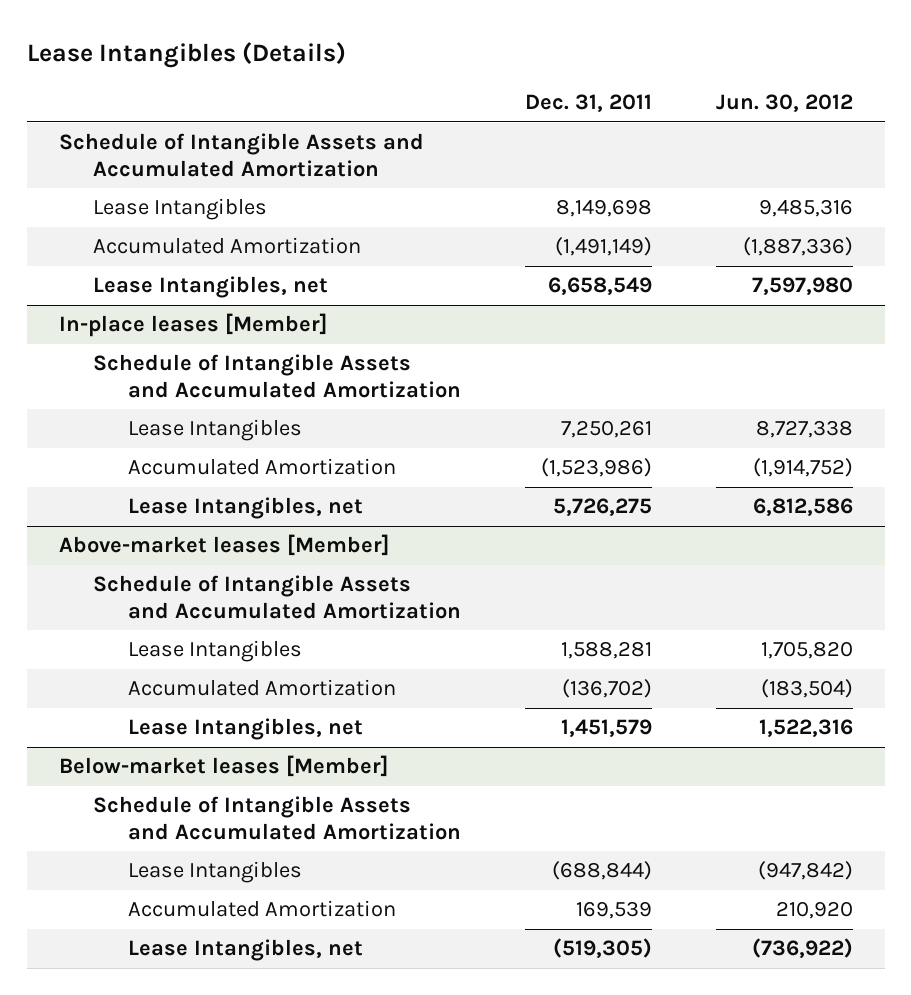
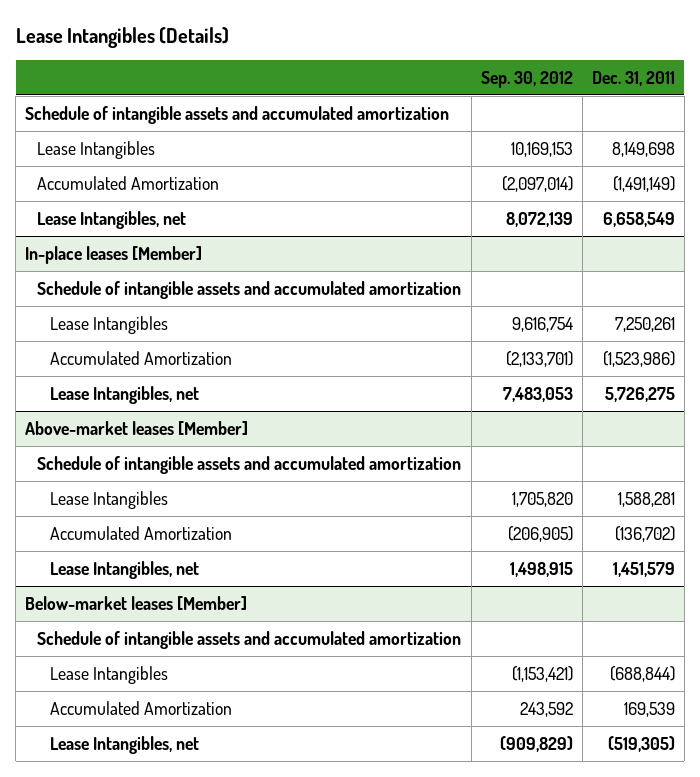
[715,93,853,112] Jun. 30, 2012 -> none
none -> [480,70,573,88] Sep. 30, 2012
[58,133,424,177] Schedule of Intangible Assets and Accumulated Amortization -> [25,105,450,124] Schedule of intangible assets and accumulated amortization
[93,354,462,398] Schedule of Intangible Assets and Accumulated Amortization -> [37,280,462,299] Schedule of intangible assets and accumulated amortization
[93,575,462,619] Schedule of Intangible Assets and Accumulated Amortization -> [37,455,462,474] Schedule of intangible assets and accumulated amortization
[93,796,462,840] Schedule of Intangible Assets and Accumulated Amortization -> [37,630,462,649] Schedule of intangible assets and accumulated amortization

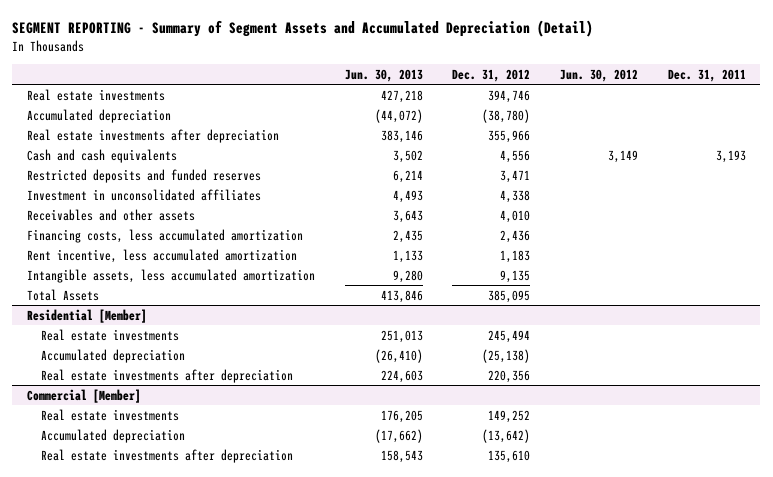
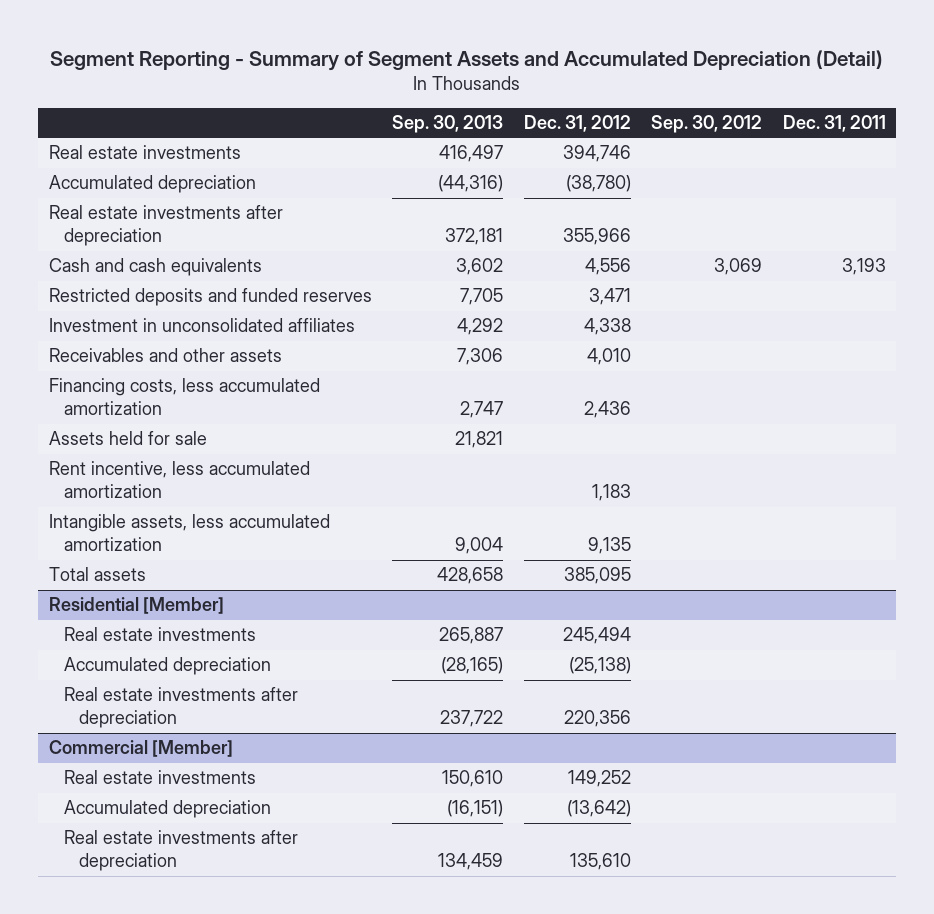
[12,19,594,37] SEGMENT REPORTING - Summary of Segment Assets and Accumulated Depreciation (Detail) -> [50,49,884,71] Segment Reporting - Summary of Segment Assets and Accumulated Depreciation (Detail)
[344,68,423,82] Jun. 30, 2013 -> none
[560,68,639,82] Jun. 30, 2012 -> none
none -> [392,115,504,134] Sep. 30, 2013
none -> [651,115,763,134] Sep. 30, 2012
none -> [48,431,207,446] Assets held for sale
[27,288,100,301] Total Assets -> [48,567,146,582] Total assets

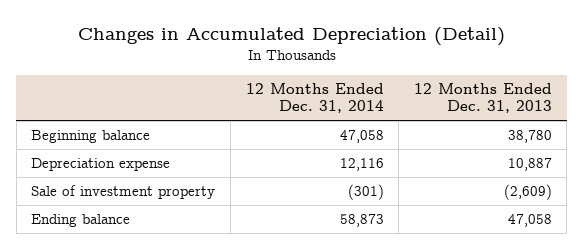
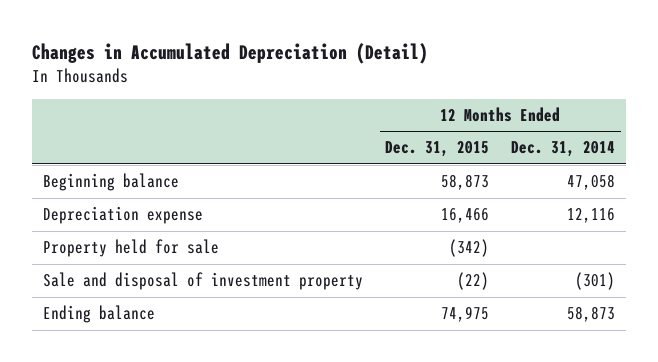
[413,83,552,114] 12 Months Ended Dec. 31, 2013 -> none
none -> [385,141,490,158] Dec. 31, 2015
none -> [43,239,220,258] Property held for sale
[31,185,216,200] Sale of investment property -> [43,272,364,291] Sale and disposal of investment property

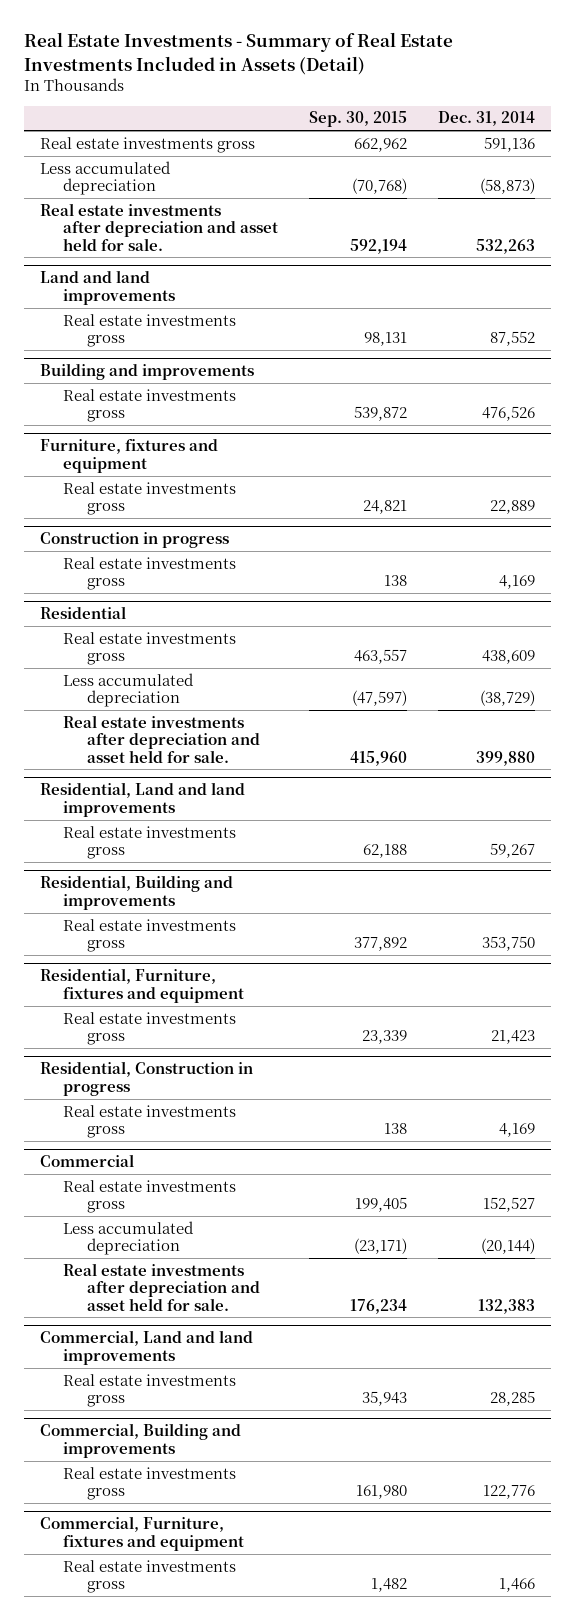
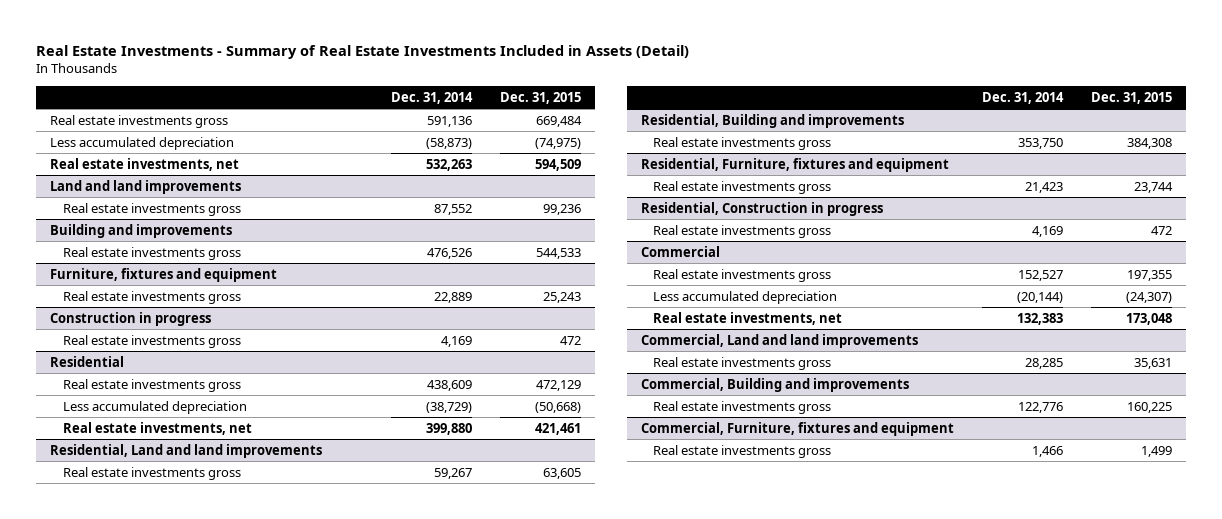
[309,111,408,128] Sep. 30, 2015 -> none
none -> [500,91,582,104] Dec. 31, 2015
[39,202,279,251] Real estate investments after depreciation and asset held for sale. -> [50,157,240,171] Real estate investments, net
[63,714,260,763] Real estate investments after depreciation and asset held for sale. -> [62,421,252,435] Real estate investments, net
[63,1262,260,1311] Real estate investments after depreciation and asset held for sale. -> [653,311,843,325] Real estate investments, net

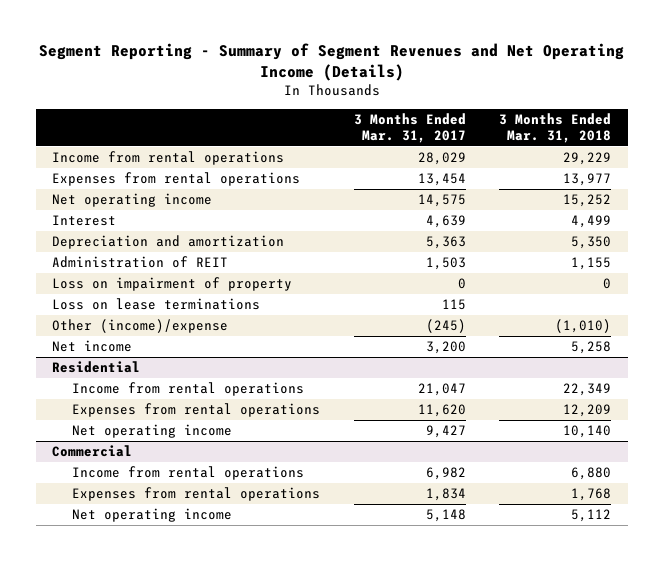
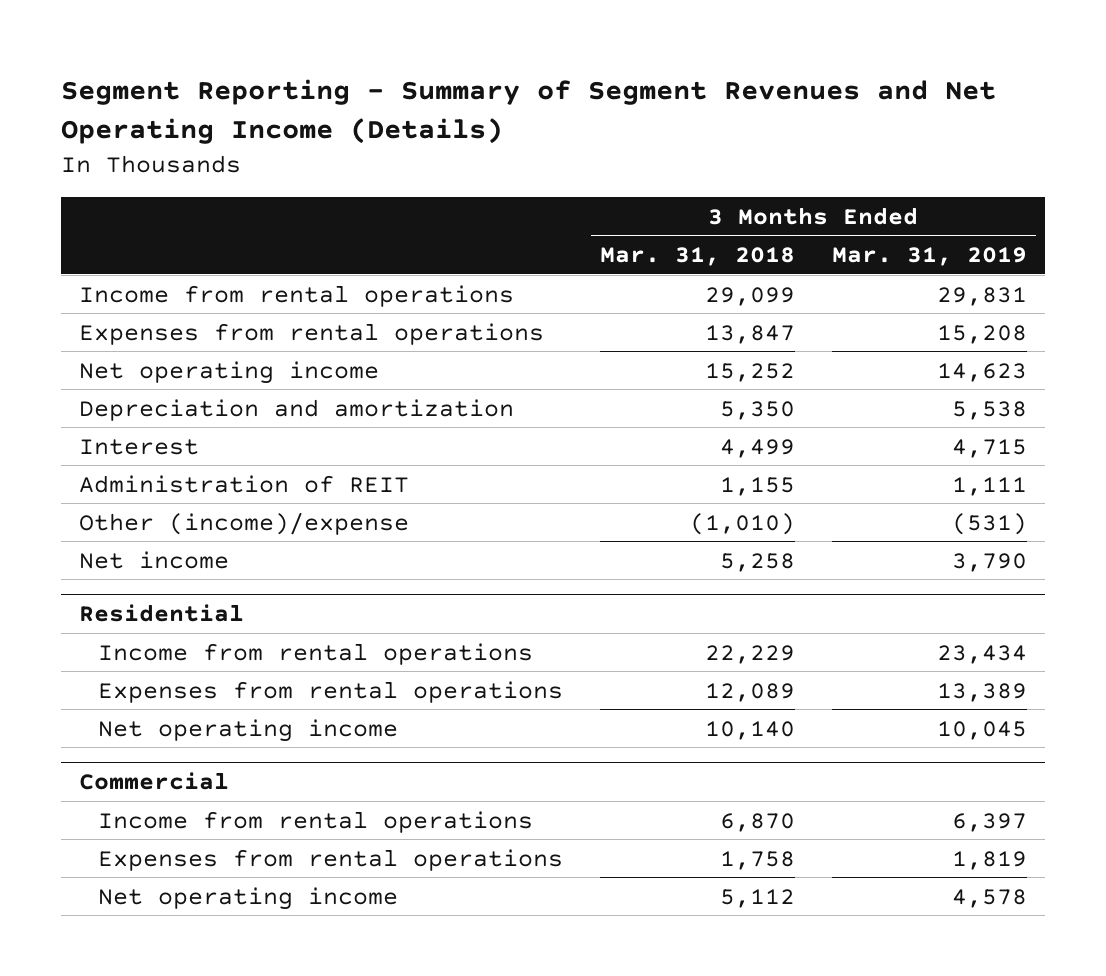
[353,112,466,143] 3 Months Ended Mar. 31, 2017 -> none
none -> [831,246,1027,266] Mar. 31, 2019
[563,152,612,166] 29,229 -> [704,286,795,306] 29,099
[563,173,612,187] 13,977 -> [704,324,795,344] 13,847
[52,215,117,227] Interest -> [79,438,200,455] Interest
[52,277,293,292] Loss on impairment of property -> none
[52,298,261,311] Loss on lease terminations -> none
[563,383,612,397] 22,349 -> [704,644,795,664] 22,229
[563,404,612,418] 12,209 -> [704,682,795,702] 12,089
[571,467,612,481] 6,880 -> [719,812,795,832] 6,870
[571,488,612,502] 1,768 -> [719,850,795,870] 1,758

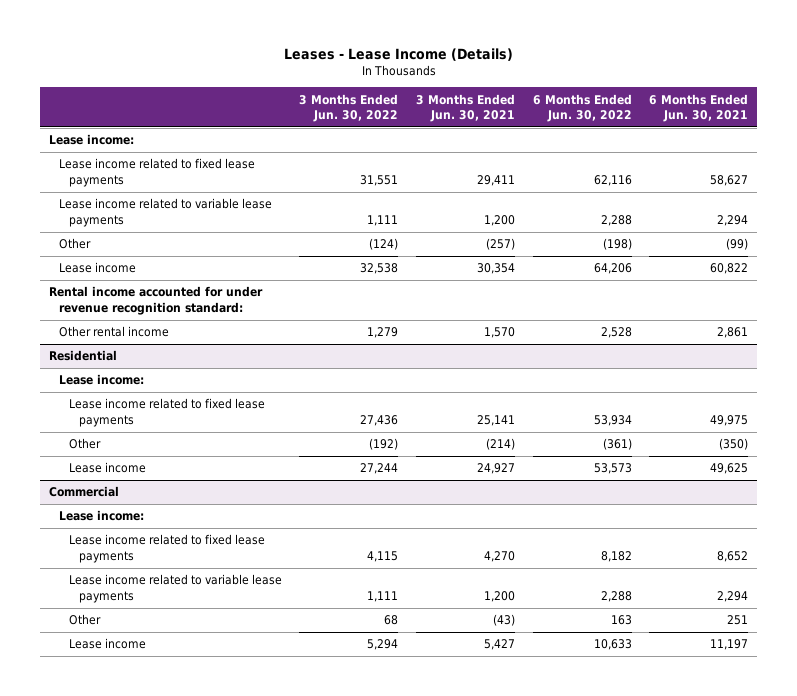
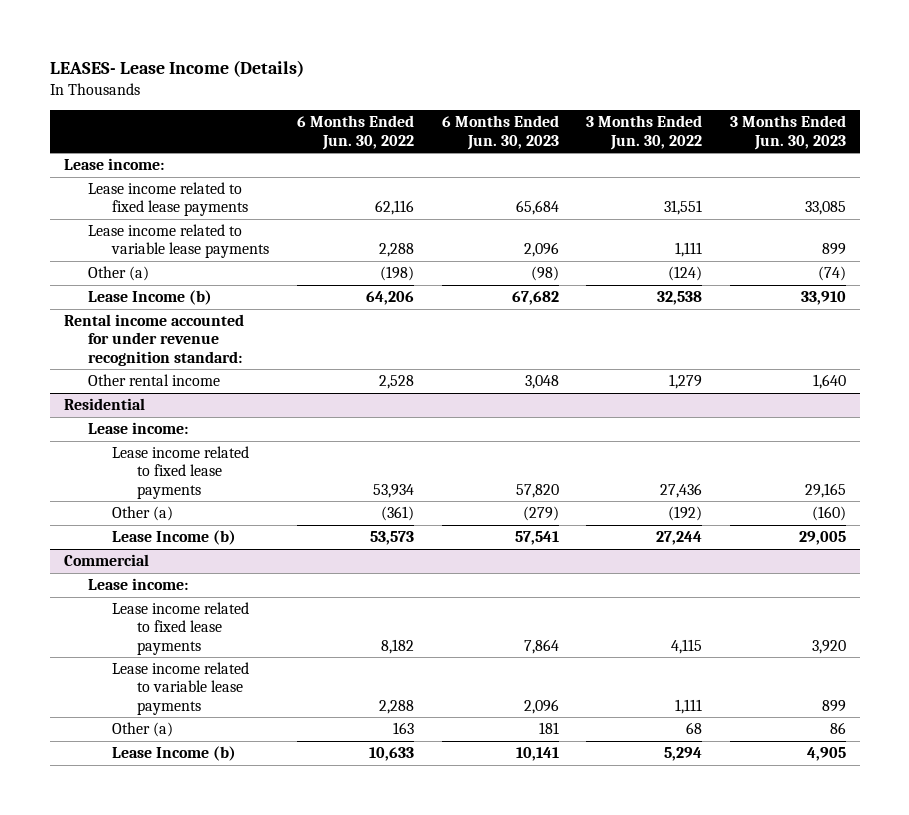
[283,47,513,61] Leases - Lease Income (Details) -> [49,59,304,77] LEASES- Lease Income (Details)
[416,93,516,123] 3 Months Ended Jun. 30, 2021 -> none
[649,93,749,123] 6 Months Ended Jun. 30, 2021 -> none
none -> [441,115,559,150] 6 Months Ended Jun. 30, 2023
none -> [729,115,846,150] 3 Months Ended Jun. 30, 2023
[58,238,91,250] Other -> [87,266,149,282] Other (a)
[58,262,136,274] Lease income -> [87,290,212,306] Lease Income (b)
[68,438,101,450] Other -> [112,506,174,522] Other (a)
[68,462,146,474] Lease income -> [112,530,237,546] Lease Income (b)
[68,614,101,626] Other -> [112,722,174,738] Other (a)
[68,638,146,650] Lease income -> [112,746,237,762] Lease Income (b)

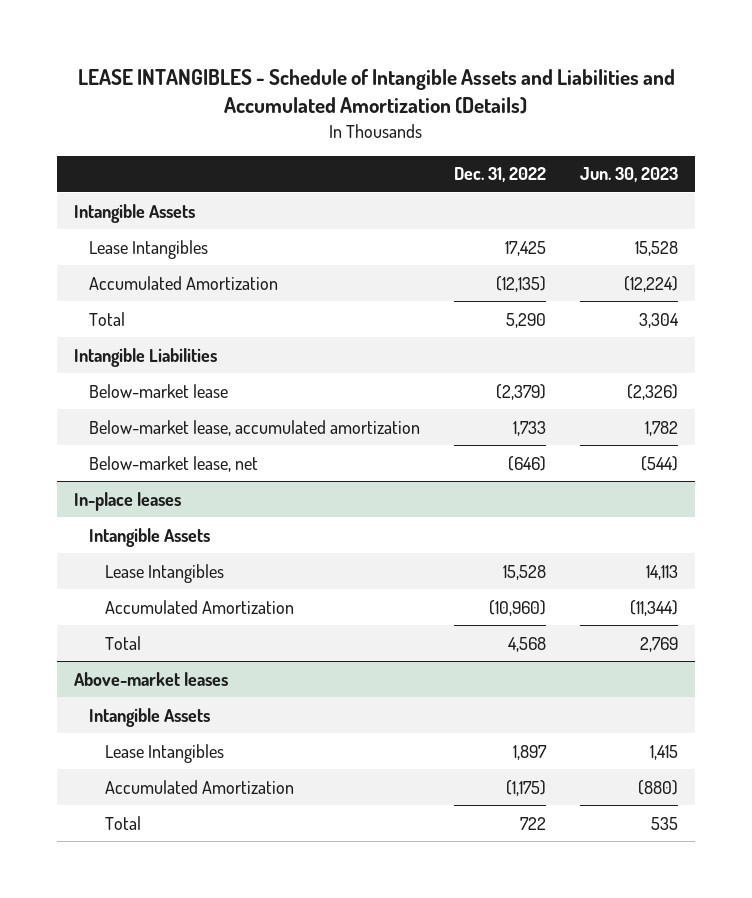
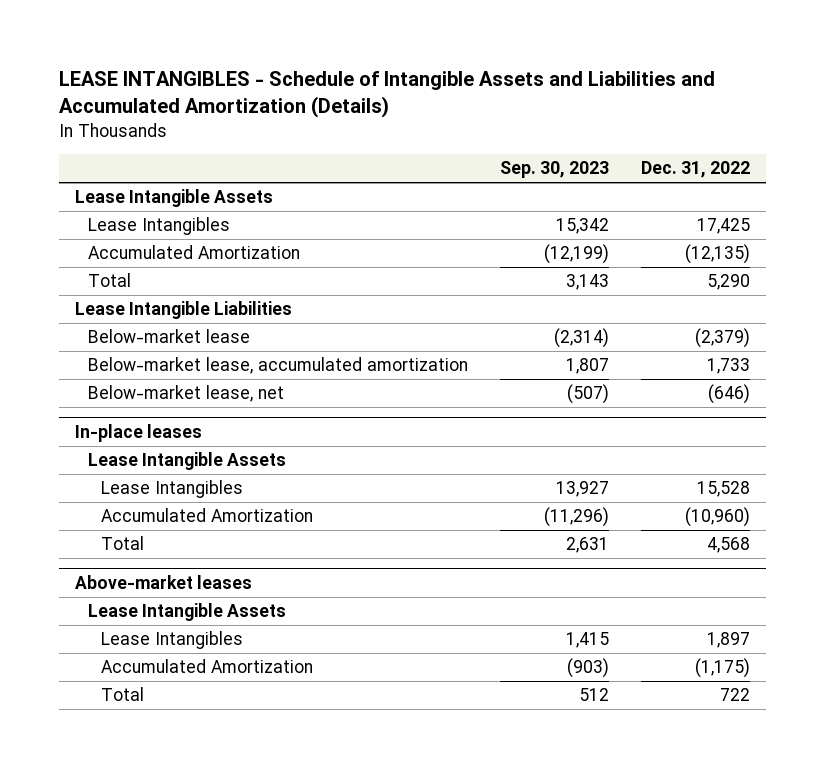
[580,167,679,183] Jun. 30, 2023 -> none
none -> [500,161,610,179] Sep. 30, 2023
[73,203,195,223] Intangible Assets -> [75,189,274,208] Lease Intangible Assets
[73,347,217,367] Intangible Liabilities -> [75,301,293,320] Lease Intangible Liabilities
[89,527,211,547] Intangible Assets -> [88,452,287,471] Lease Intangible Assets
[89,707,211,727] Intangible Assets -> [88,603,287,622] Lease Intangible Assets

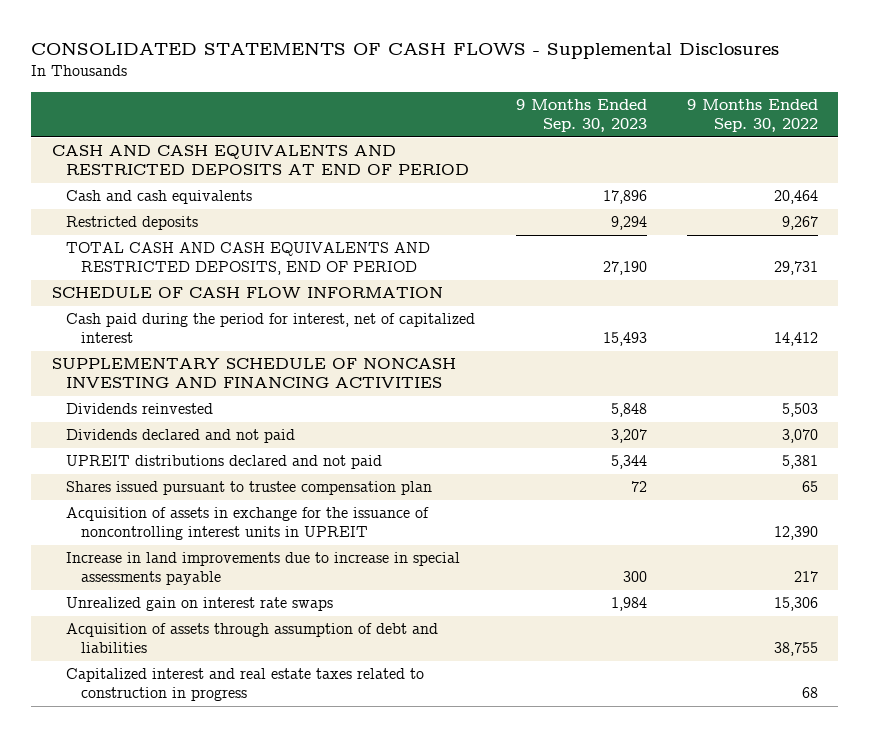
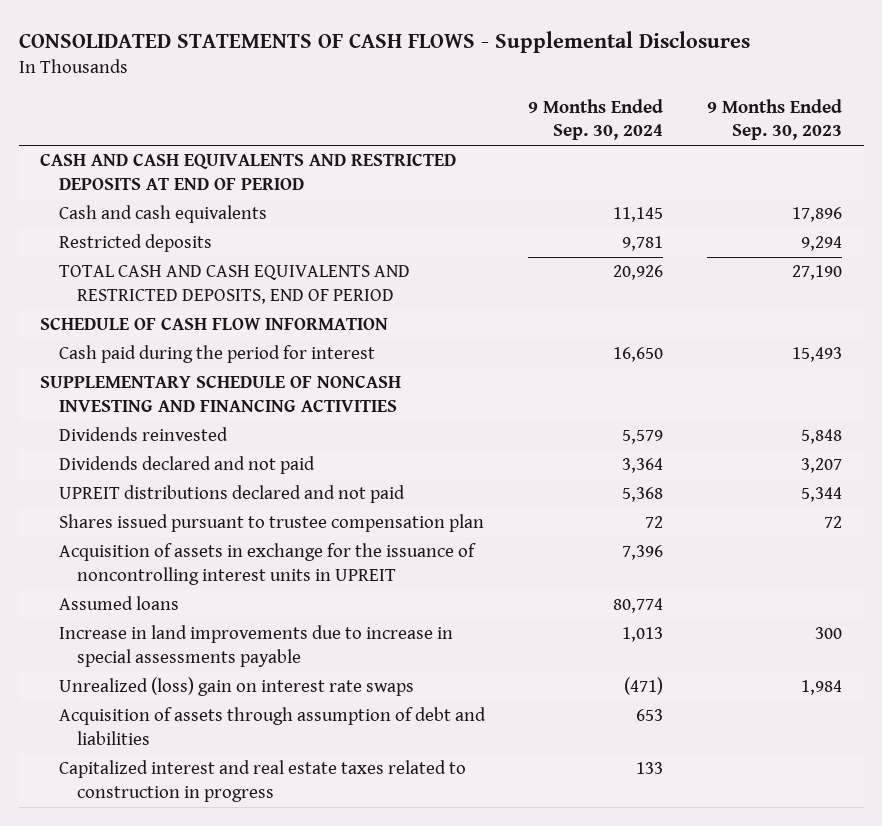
[687,98,819,133] 9 Months Ended Sep. 30, 2022 -> none
none -> [528,98,664,141] 9 Months Ended Sep. 30, 2024
[66,313,476,344] Cash paid during the period for interest, net of capitalized interest -> [58,345,375,364] Cash paid during the period for interest
none -> [58,596,179,611] Assumed loans
[66,597,334,612] Unrealized gain on interest rate swaps -> [58,677,414,697] Unrealized (loss) gain on interest rate swaps

